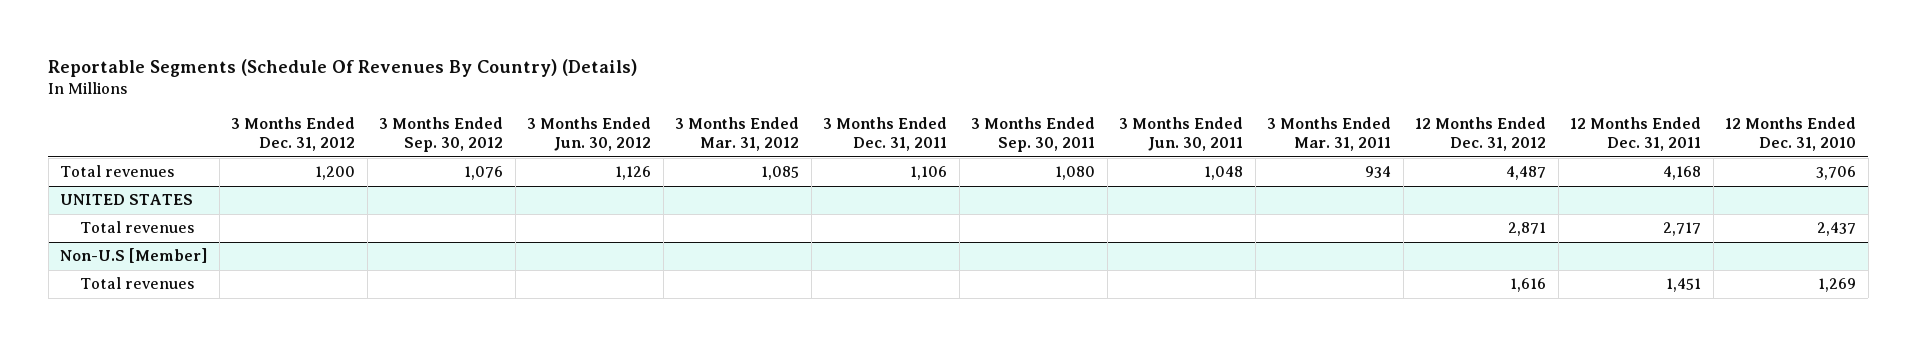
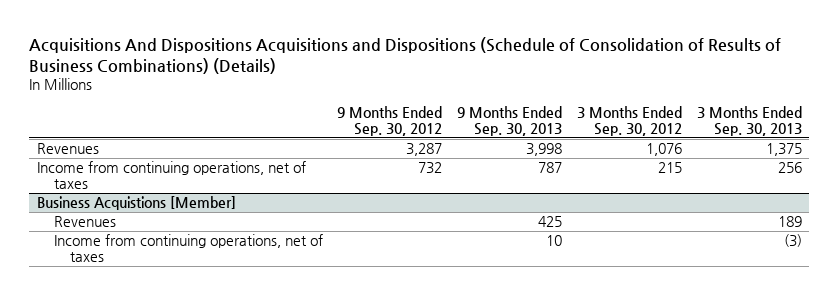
[48,58,638,77] Reportable Segments (Schedule Of Revenues By Country) (Details) -> [29,37,782,74] Acquisitions And Dispositions Acquisitions and Dispositions (Schedule of Consolidation of Results of Business Combinations) (Details)
[231,117,356,152] 3 Months Ended Dec. 31, 2012 -> none
[527,117,652,152] 3 Months Ended Jun. 30, 2012 -> none
[675,117,800,152] 3 Months Ended Mar. 31, 2012 -> none
[823,117,948,152] 3 Months Ended Dec. 31, 2011 -> none
[971,117,1096,153] 3 Months Ended Sep. 30, 2011 -> none
[1119,117,1244,152] 3 Months Ended Jun. 30, 2011 -> none
[1267,117,1392,152] 3 Months Ended Mar. 31, 2011 -> none
[1415,117,1547,152] 12 Months Ended Dec. 31, 2012 -> none
[1570,117,1702,152] 12 Months Ended Dec. 31, 2011 -> none
[1725,117,1857,152] 12 Months Ended Dec. 31, 2010 -> none
none -> [337,105,443,136] 9 Months Ended Sep. 30, 2012
none -> [457,105,563,136] 9 Months Ended Sep. 30, 2013
none -> [696,105,802,136] 3 Months Ended Sep. 30, 2013
[60,194,194,206] UNITED STATES -> none
[79,221,194,234] Total revenues -> none
[60,248,208,264] Non-U.S [Member] -> none
[79,277,194,290] Total revenues -> none
[60,165,175,178] Total revenues -> [36,143,99,155] Revenues
none -> [36,161,306,190] Income from continuing operations, net of taxes
none -> [36,196,236,211] Business Acquistions [Member]
none -> [53,216,116,228] Revenues
none -> [53,234,323,263] Income from continuing operations, net of taxes

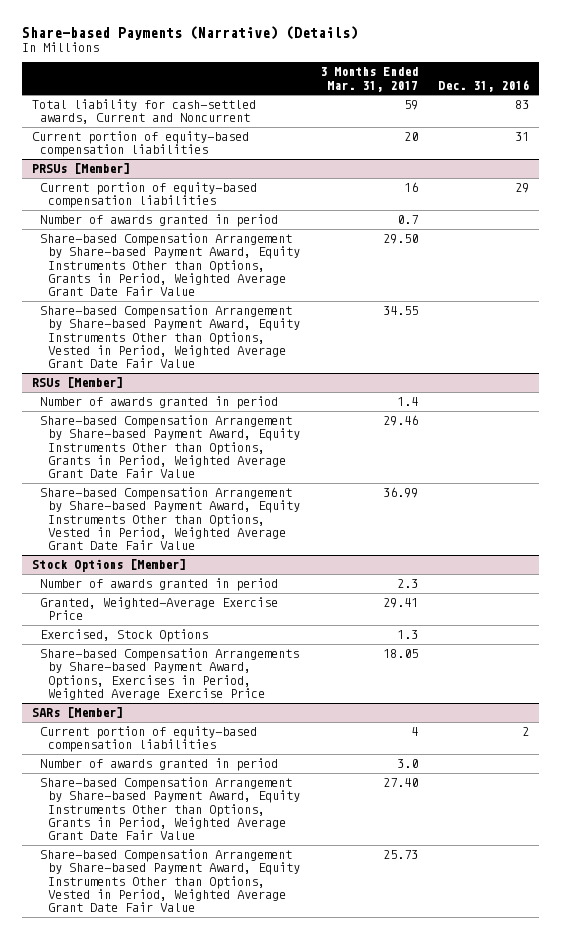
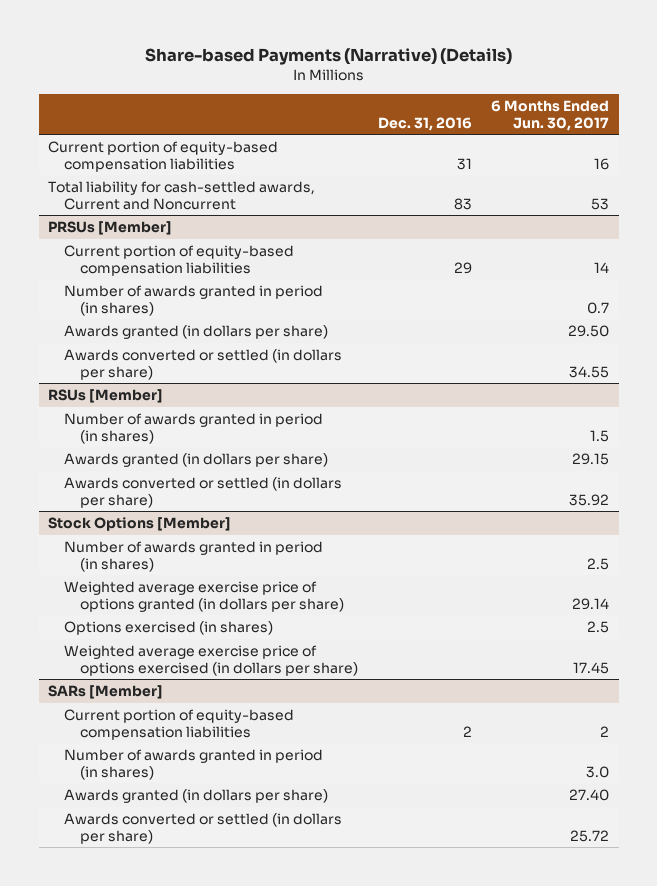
[320,67,419,92] 3 Months Ended Mar. 31, 2017 -> none
none -> [490,99,609,131] 6 Months Ended Jun. 30, 2017
[32,99,257,125] Total liability for cash-settled awards, Current and Noncurrent -> [48,180,316,210] Total liability for cash-settled awards, Current and Noncurrent
[40,214,279,228] Number of awards granted in period -> [64,284,324,316] Number of awards granted in period (in shares)
[40,233,301,297] Share-based Compensation Arrangement by Share-based Payment Award, Equity Instruments Other than Options, Grants in Period, Weighted Average Grant Date Fair Value -> [64,324,329,339] Awards granted (in dollars per share)
[40,305,301,369] Share-based Compensation Arrangement by Share-based Payment Award, Equity Instruments Other than Options, Vested in Period, Weighted Average Grant Date Fair Value -> [64,348,343,380] Awards converted or settled (in dollars per share)
[40,396,279,410] Number of awards granted in period -> [64,412,324,444] Number of awards granted in period (in shares)
[40,415,301,479] Share-based Compensation Arrangement by Share-based Payment Award, Equity Instruments Other than Options, Grants in Period, Weighted Average Grant Date Fair Value -> [64,452,329,467] Awards granted (in dollars per share)
[40,487,301,551] Share-based Compensation Arrangement by Share-based Payment Award, Equity Instruments Other than Options, Vested in Period, Weighted Average Grant Date Fair Value -> [64,476,343,508] Awards converted or settled (in dollars per share)
[40,578,279,592] Number of awards granted in period -> [64,540,324,572] Number of awards granted in period (in shares)
[40,597,279,621] Granted, Weighted-Average Exercise Price -> [64,580,345,612] Weighted average exercise price of options granted (in dollars per share)
[40,629,209,643] Exercised, Stock Options -> [64,620,274,635] Options exercised (in shares)
[40,648,300,700] Share-based Compensation Arrangements by Share-based Payment Award, Options, Exercises in Period, Weighted Average Exercise Price -> [64,644,359,676] Weighted average exercise price of options exercised (in dollars per share)
[40,758,279,772] Number of awards granted in period -> [64,748,324,780] Number of awards granted in period (in shares)
[40,777,301,841] Share-based Compensation Arrangement by Share-based Payment Award, Equity Instruments Other than Options, Grants in Period, Weighted Average Grant Date Fair Value -> [64,788,329,803] Awards granted (in dollars per share)
[40,849,301,913] Share-based Compensation Arrangement by Share-based Payment Award, Equity Instruments Other than Options, Vested in Period, Weighted Average Grant Date Fair Value -> [64,812,343,844] Awards converted or settled (in dollars per share)

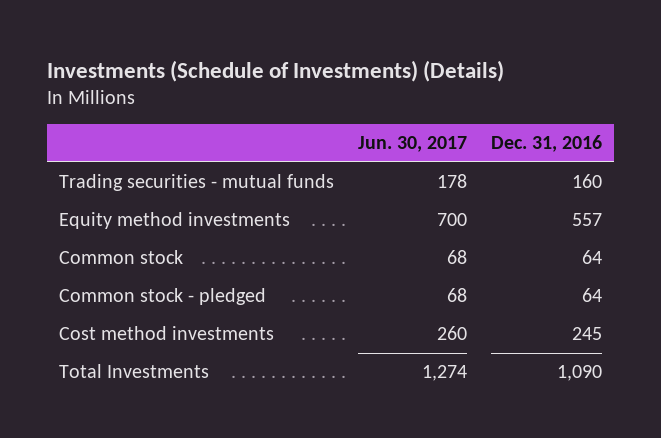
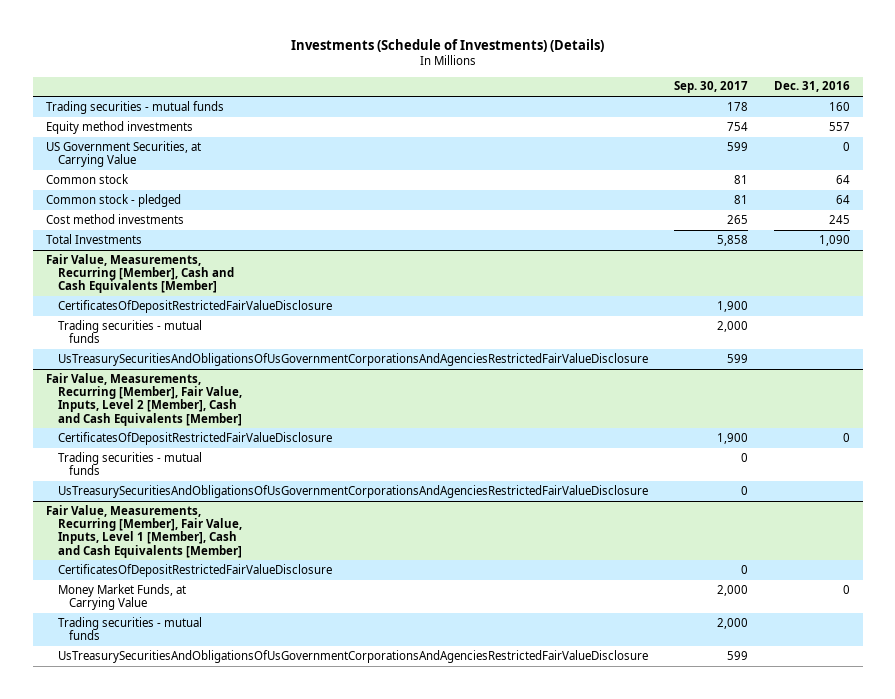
[358,136,468,153] Jun. 30, 2017 -> none
none -> [673,81,748,94] Sep. 30, 2017
none -> [45,140,201,168] US Government Securities, at Carrying Value
none -> [45,253,234,294] Fair Value, Measurements, Recurring [Member], Cash and Cash Equivalents [Member]
none -> [57,299,332,313] CertificatesOfDepositRestrictedFairValueDisclosure
none -> [57,319,202,344] Trading securities - mutual funds
none -> [57,352,648,366] UsTreasurySecuritiesAndObligationsOfUsGovernmentCorporationsAndAgenciesRestrictedFairValueDisclosure
none -> [45,372,242,426] Fair Value, Measurements, Recurring [Member], Fair Value, Inputs, Level 2 [Member], Cash and Cash Equivalents [Member]
none -> [57,431,332,445] CertificatesOfDepositRestrictedFairValueDisclosure
none -> [57,451,202,476] Trading securities - mutual funds
none -> [57,484,648,498] UsTreasurySecuritiesAndObligationsOfUsGovernmentCorporationsAndAgenciesRestrictedFairValueDisclosure
none -> [45,504,242,558] Fair Value, Measurements, Recurring [Member], Fair Value, Inputs, Level 1 [Member], Cash and Cash Equivalents [Member]
none -> [57,563,332,577] CertificatesOfDepositRestrictedFairValueDisclosure
none -> [57,583,186,611] Money Market Funds, at Carrying Value
none -> [57,616,202,641] Trading securities - mutual funds
none -> [57,649,648,663] UsTreasurySecuritiesAndObligationsOfUsGovernmentCorporationsAndAgenciesRestrictedFairValueDisclosure

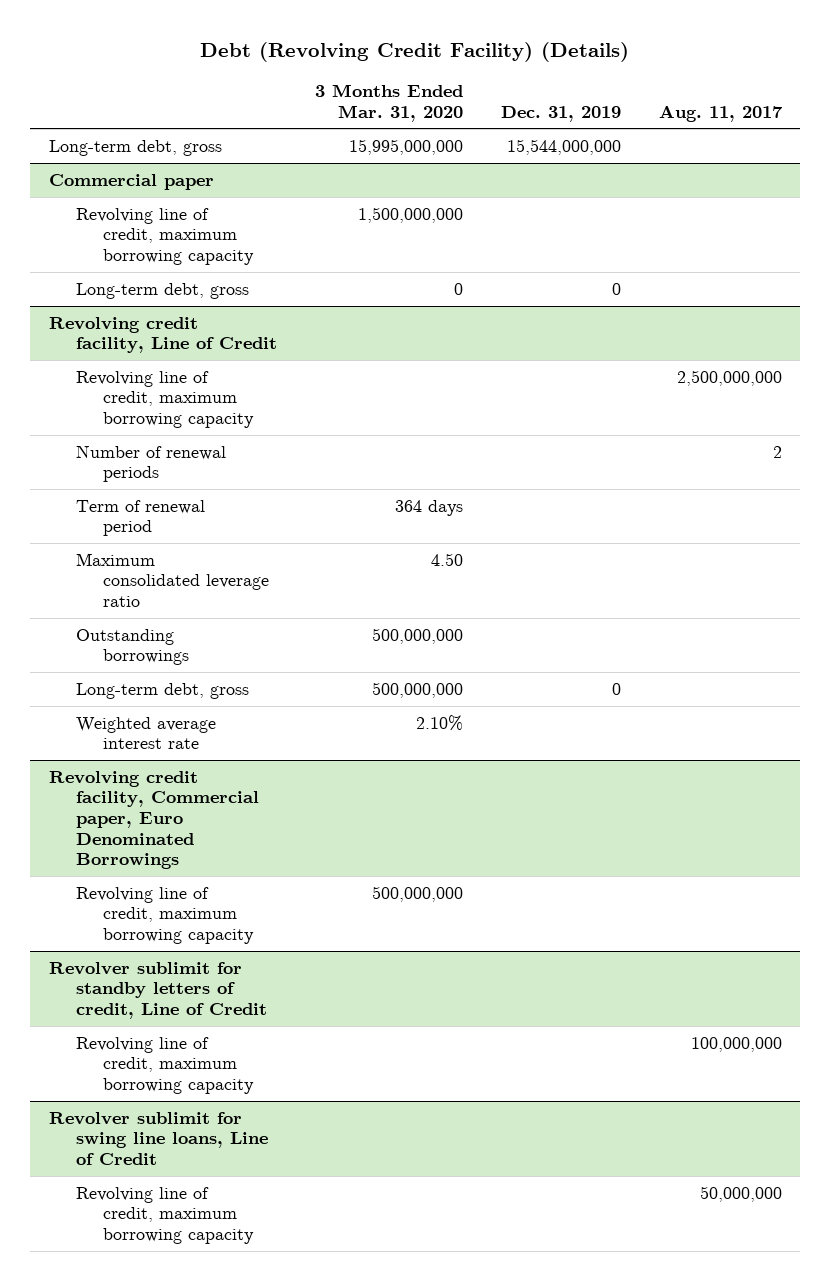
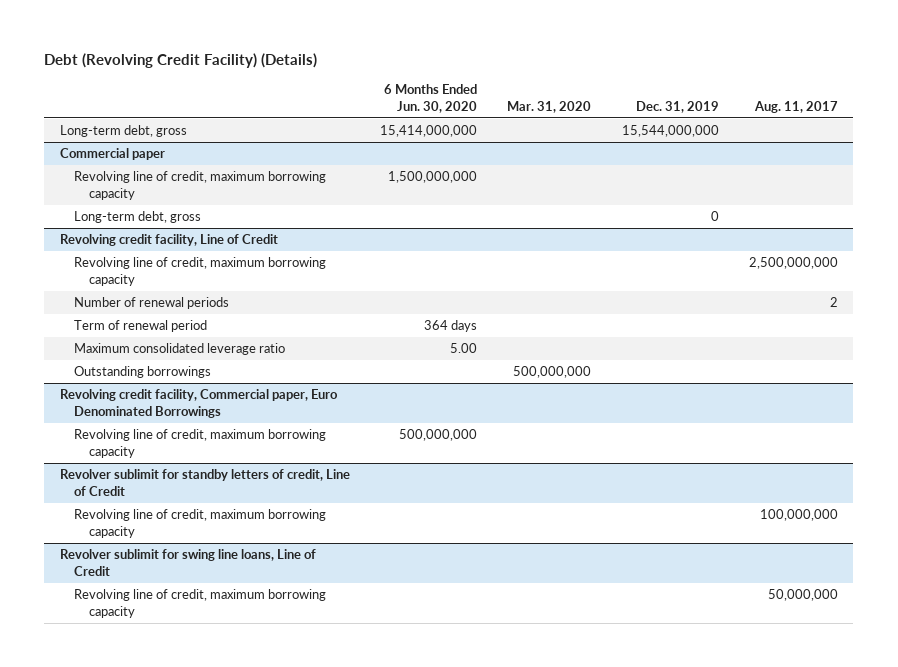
[314,83,463,122] 3 Months Ended Mar. 31, 2020 -> none
none -> [383,84,477,113] 6 Months Ended Jun. 30, 2020
none -> [507,100,592,113] Mar. 31, 2020
[75,682,249,699] Long-term debt, gross -> none
[75,716,216,750] Weighted average interest rate -> none

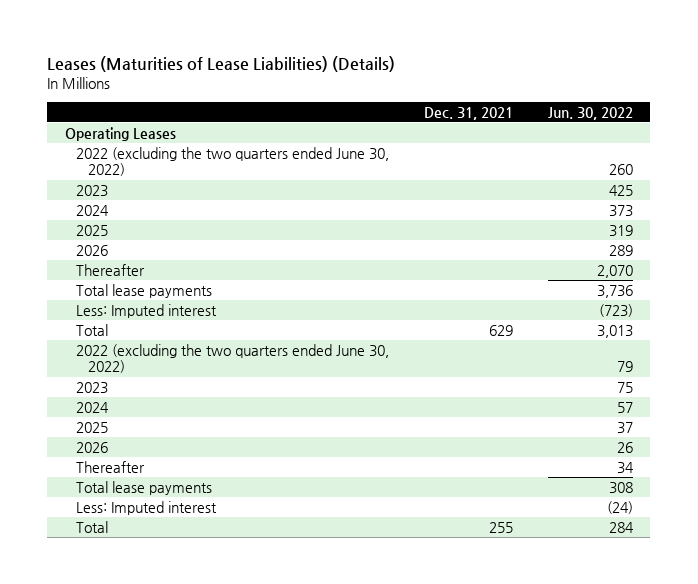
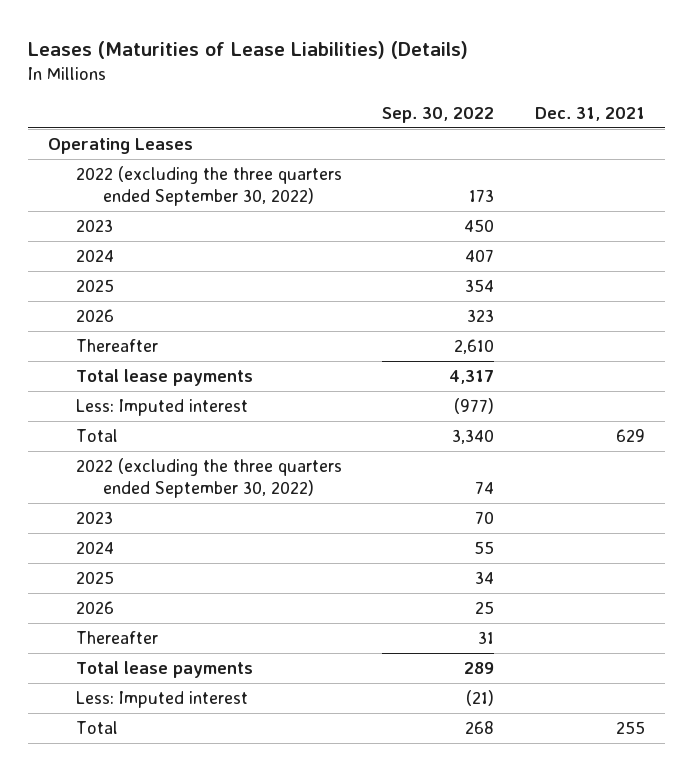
[547,106,633,120] Jun. 30, 2022 -> none
none -> [382,106,495,123] Sep. 30, 2022
[76,147,390,177] 2022 (excluding the two quarters ended June 30, 2022) -> [75,166,342,206] 2022 (excluding the three quarters ended September 30, 2022)
[76,344,390,374] 2022 (excluding the two quarters ended June 30, 2022) -> [75,458,342,498] 2022 (excluding the three quarters ended September 30, 2022)

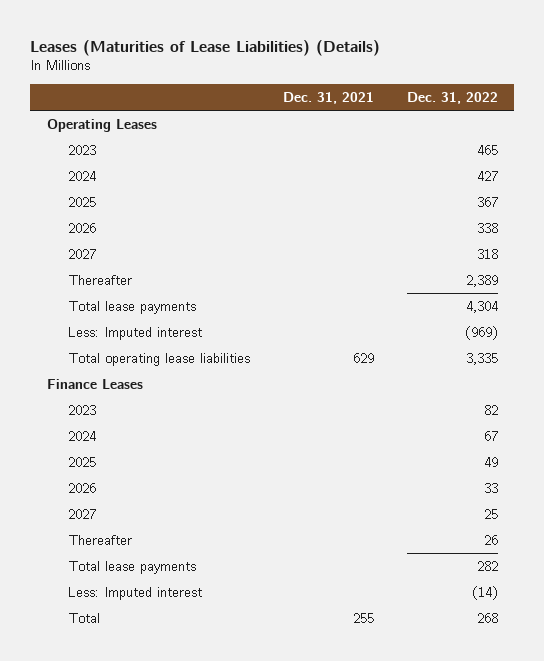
[382,106,495,123] Sep. 30, 2022 -> none
none -> [406,91,498,104] Dec. 31, 2022
[75,166,342,206] 2022 (excluding the three quarters ended September 30, 2022) -> none
none -> [67,248,96,259] 2027
[75,458,342,498] 2022 (excluding the three quarters ended September 30, 2022) -> none
[75,429,118,443] Total -> [67,352,250,366] Total operating lease liabilities
none -> [46,378,143,389] Finance Leases
none -> [67,508,96,519] 2027

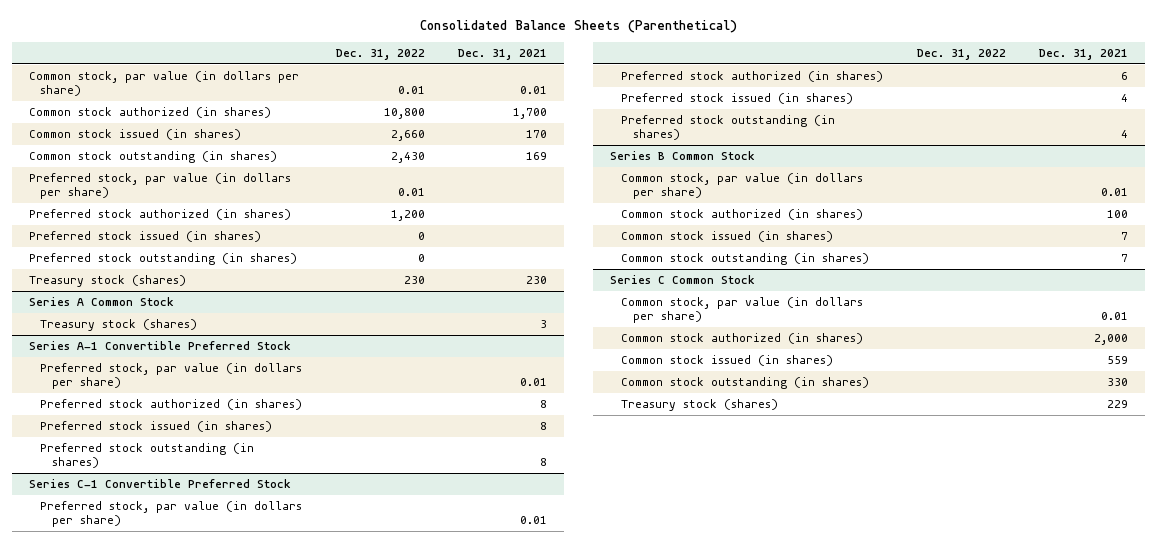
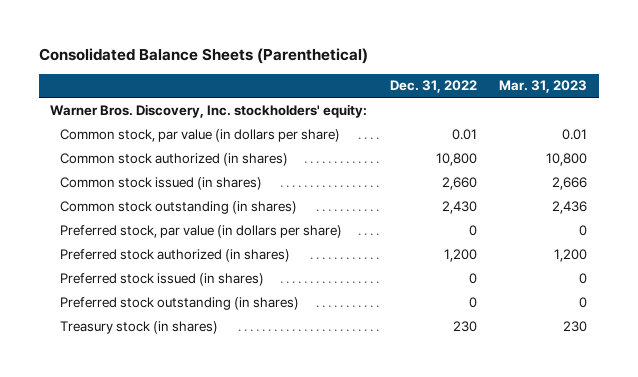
[458,49,548,61] Dec. 31, 2021 -> none
none -> [499,80,588,94] Mar. 31, 2023
none -> [50,103,368,118] Warner Bros. Discovery, Inc. stockholders' equity:
[397,187,425,196] 0.01 -> [468,224,477,236] 0
[28,296,174,306] Series A Common Stock -> none
[40,318,198,331] Treasury stock (shares) -> none
[28,340,291,350] Series A-1 Convertible Preferred Stock -> none
[40,362,303,389] Preferred stock, par value (in dollars per share) -> none
[40,398,303,410] Preferred stock authorized (in shares) -> none
[40,420,273,432] Preferred stock issued (in shares) -> none
[40,442,255,468] Preferred stock outstanding (in shares) -> none
[28,478,291,488] Series C-1 Convertible Preferred Stock -> none
[40,500,303,527] Preferred stock, par value (in dollars per share) -> none
[621,70,884,82] Preferred stock authorized (in shares) -> none
[621,92,854,104] Preferred stock issued (in shares) -> none
[621,114,836,140] Preferred stock outstanding (in shares) -> none
[609,150,755,160] Series B Common Stock -> none
[621,172,864,199] Common stock, par value (in dollars per share) -> none
[621,208,864,220] Common stock authorized (in shares) -> none
[621,230,834,242] Common stock issued (in shares) -> none
[621,252,870,265] Common stock outstanding (in shares) -> none
[609,274,755,284] Series C Common Stock -> none
[621,296,864,323] Common stock, par value (in dollars per share) -> none
[621,332,864,344] Common stock authorized (in shares) -> none
[621,354,834,366] Common stock issued (in shares) -> none
[621,376,870,389] Common stock outstanding (in shares) -> none
[621,398,779,411] Treasury stock (shares) -> none
[28,274,186,287] Treasury stock (shares) -> [60,320,219,334] Treasury stock (in shares)

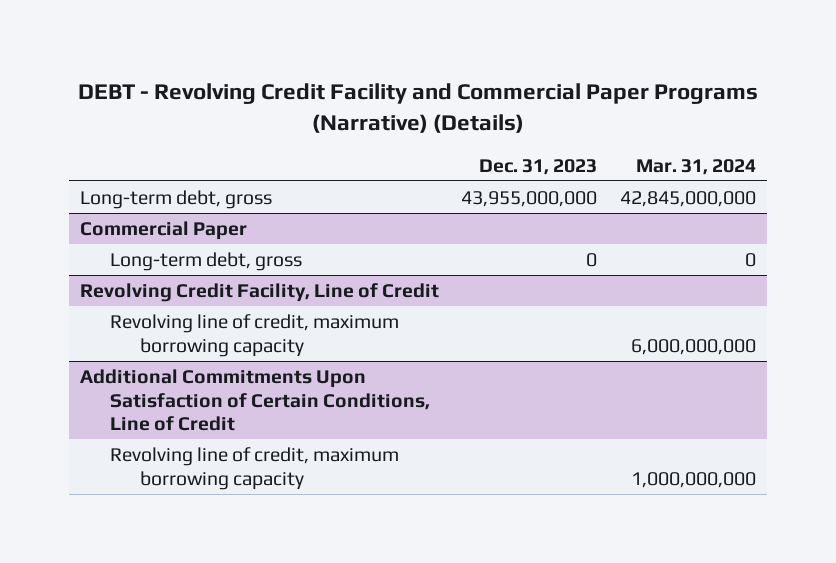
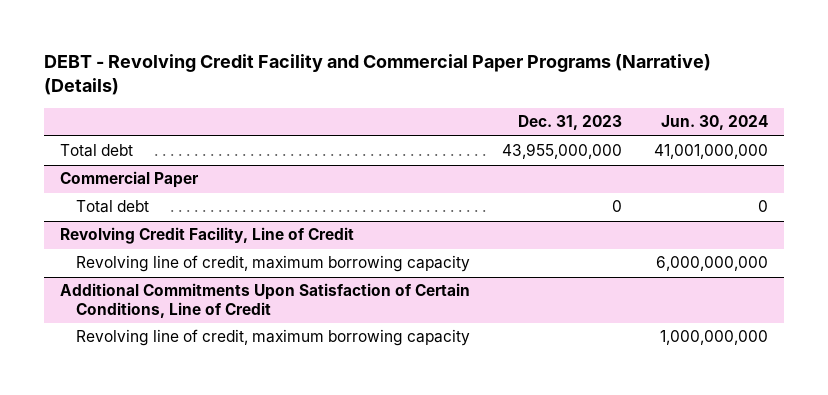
[635,158,756,175] Mar. 31, 2024 -> none
none -> [661,115,769,131] Jun. 30, 2024
[79,190,272,210] Long-term debt, gross -> [60,144,134,158] Total debt
[110,252,303,272] Long-term debt, gross -> [76,200,150,214] Total debt

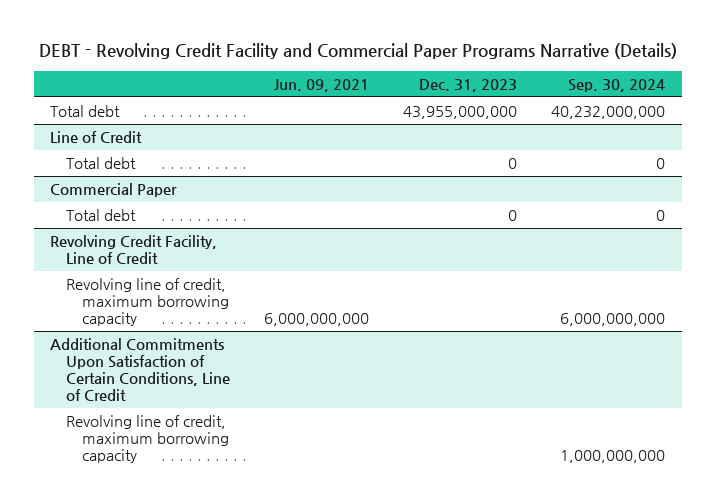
[44,54,712,96] DEBT - Revolving Credit Facility and Commercial Paper Programs (Narrative) (Details) -> [38,43,677,60] DEBT - Revolving Credit Facility and Commercial Paper Programs Narrative (Details)
[661,115,769,131] Jun. 30, 2024 -> none
none -> [274,78,370,92] Jun. 09, 2021
none -> [567,78,665,92] Sep. 30, 2024
none -> [50,131,143,144] Line of Credit
none -> [66,157,137,170] Total debt

